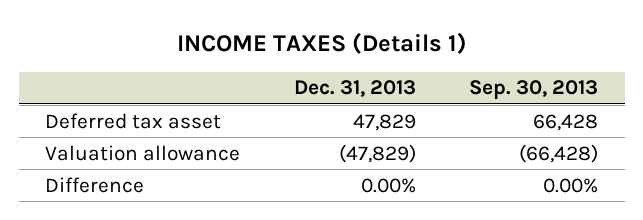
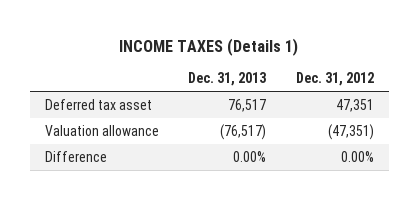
[469,80,599,100] Sep. 30, 2013 -> none
none -> [295,72,374,87] Dec. 31, 2012
[352,113,416,131] 47,829 -> [228,98,267,112] 76,517
[338,143,416,163] (47,829) -> [220,123,267,140] (76,517)

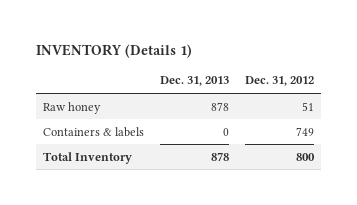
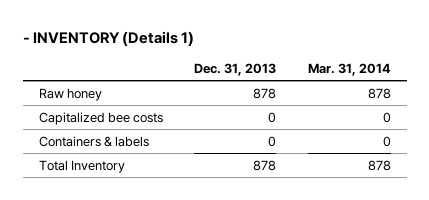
[35,44,192,59] INVENTORY (Details 1) -> [22,31,194,47] - INVENTORY (Details 1)
[244,76,314,87] Dec. 31, 2012 -> none
none -> [307,62,391,76] Mar. 31, 2014
none -> [38,111,163,125] Capitalized bee costs

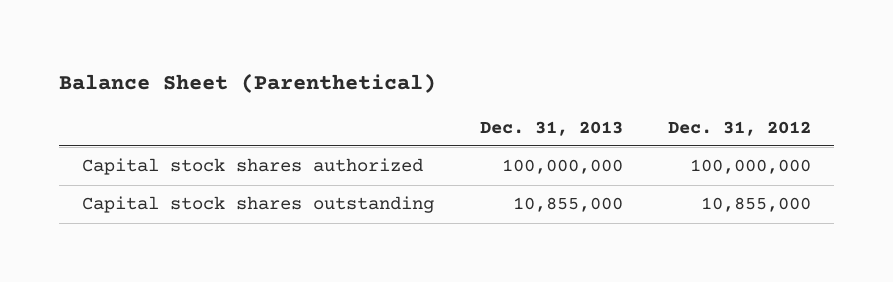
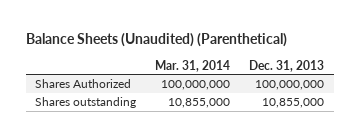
[59,73,437,94] Balance Sheet (Parenthetical) -> [25,33,287,48] Balance Sheets (Unaudited) (Parenthetical)
[668,120,812,136] Dec. 31, 2012 -> none
none -> [155,59,231,72] Mar. 31, 2014
[81,158,423,176] Capital stock shares authorized -> [35,79,132,89] Shares Authorized
[81,196,434,214] Capital stock shares outstanding -> [35,97,137,109] Shares outstanding

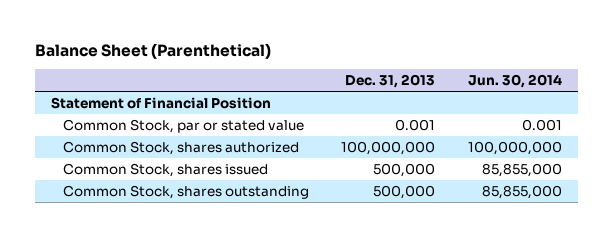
[25,33,287,48] Balance Sheets (Unaudited) (Parenthetical) -> [35,42,272,59] Balance Sheet (Parenthetical)
[155,59,231,72] Mar. 31, 2014 -> none
none -> [467,73,562,88] Jun. 30, 2014
none -> [51,96,272,109] Statement of Financial Position
none -> [62,118,304,133] Common Stock, par or stated value
[35,79,132,89] Shares Authorized -> [62,140,299,155] Common Stock, shares authorized
none -> [62,162,268,177] Common Stock, shares issued
[35,97,137,109] Shares outstanding -> [62,184,309,199] Common Stock, shares outstanding
[262,98,325,109] 10,855,000 -> [373,184,436,199] 500,000

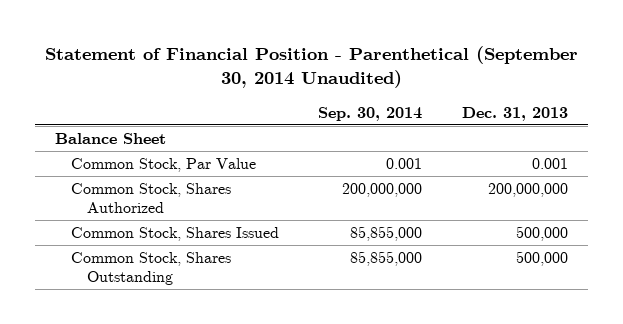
[35,42,272,59] Balance Sheet (Parenthetical) -> [44,45,578,89] Statement of Financial Position - Parenthetical (September 30, 2014 Unaudited)
[467,73,562,88] Jun. 30, 2014 -> none
none -> [318,106,423,121] Sep. 30, 2014
[51,96,272,109] Statement of Financial Position -> [55,132,167,144] Balance Sheet
[62,118,304,133] Common Stock, par or stated value -> [70,157,256,172] Common Stock, Par Value
[62,140,299,155] Common Stock, shares authorized -> [70,182,231,213] Common Stock, Shares Authorized
[341,140,436,155] 100,000,000 -> [487,182,568,197] 200,000,000
[62,162,268,177] Common Stock, shares issued -> [70,226,279,241] Common Stock, Shares Issued
[62,184,309,199] Common Stock, shares outstanding -> [70,251,231,285] Common Stock, Shares Outstanding

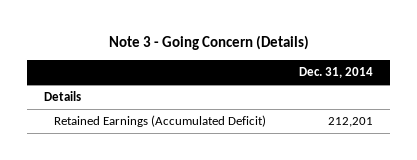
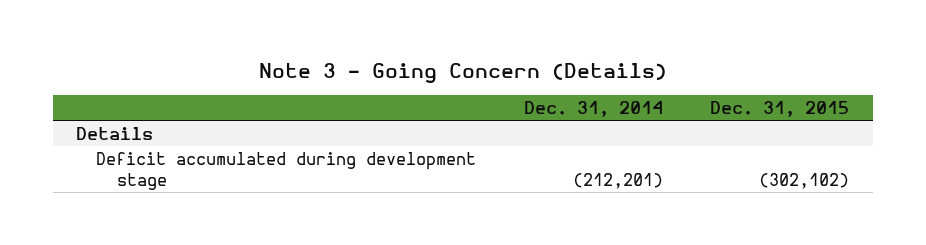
none -> [710,100,850,117] Dec. 31, 2015
[53,115,266,128] Retained Earnings (Accumulated Deficit) -> [96,151,477,190] Deficit accumulated during development stage
[328,117,374,128] 212,201 -> [572,172,663,189] (212,201)

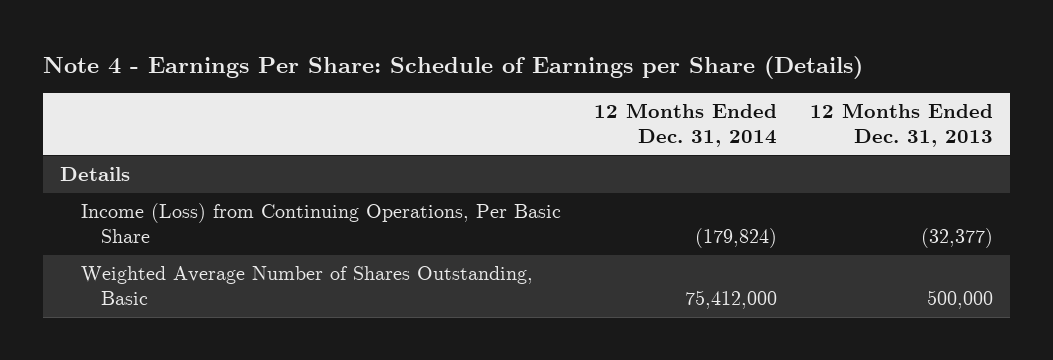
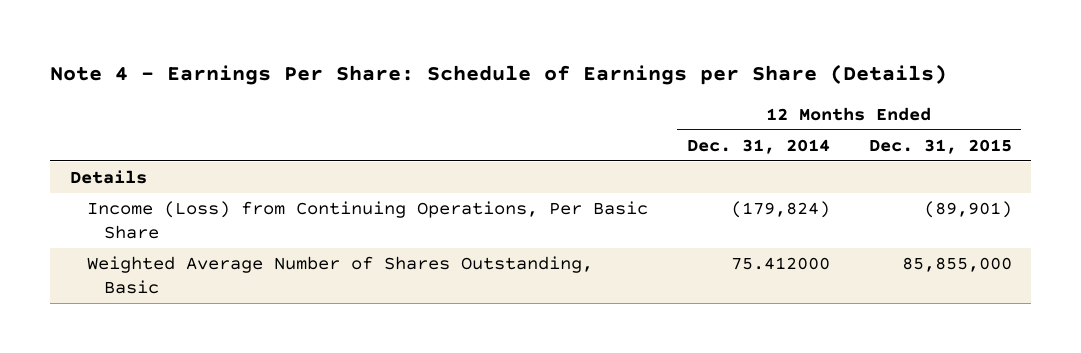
[810,103,994,147] 12 Months Ended Dec. 31, 2013 -> none
none -> [868,138,1012,154] Dec. 31, 2015
[684,289,777,309] 75,412,000 -> [730,257,830,271] 75.412000

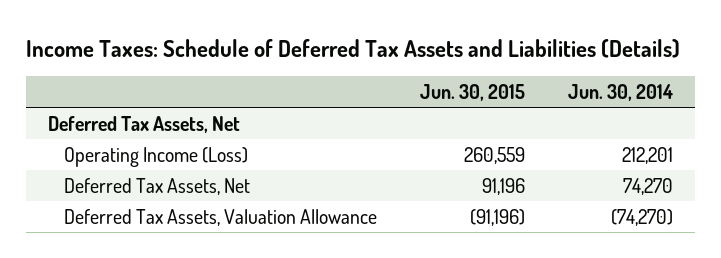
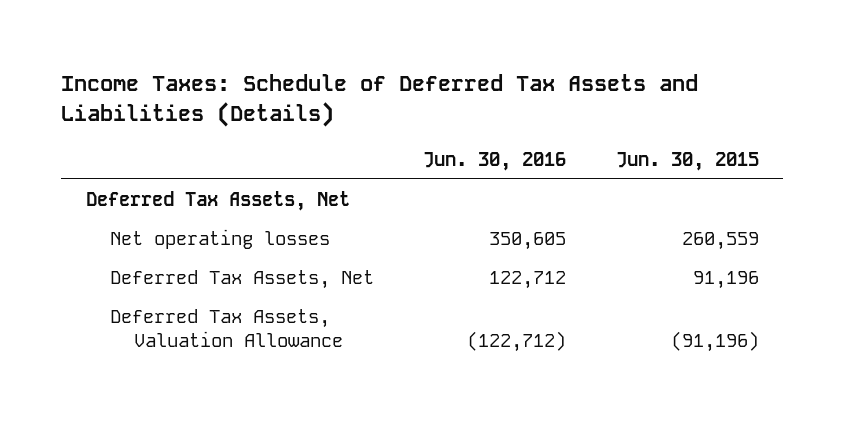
[567,83,673,101] Jun. 30, 2014 -> none
none -> [423,151,567,171] Jun. 30, 2016
[63,146,248,167] Operating Income (Loss) -> [110,229,331,250] Net operating losses

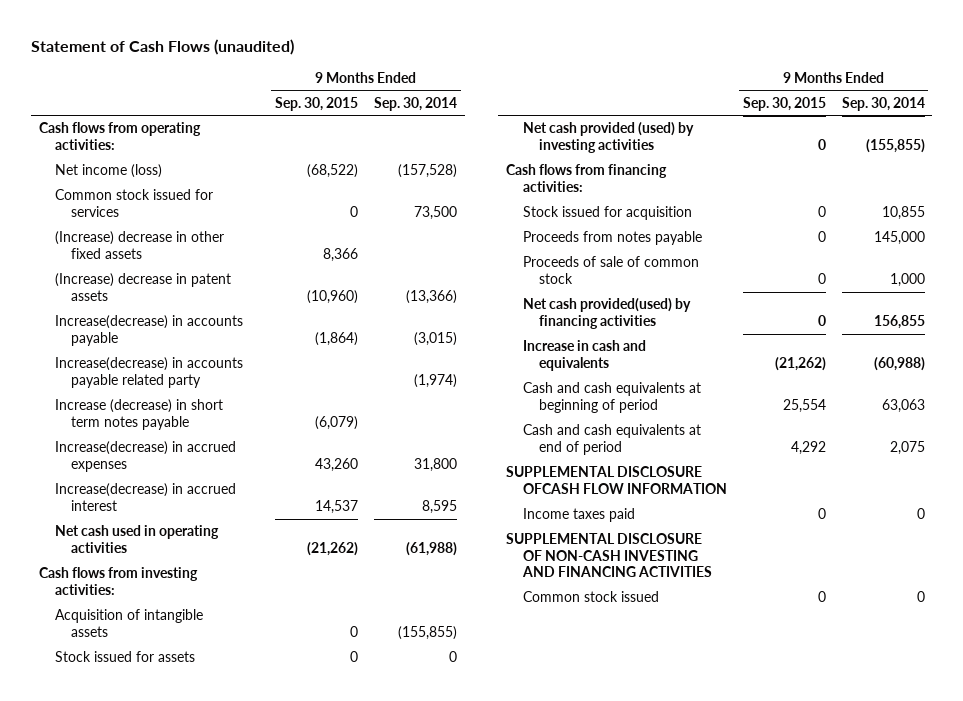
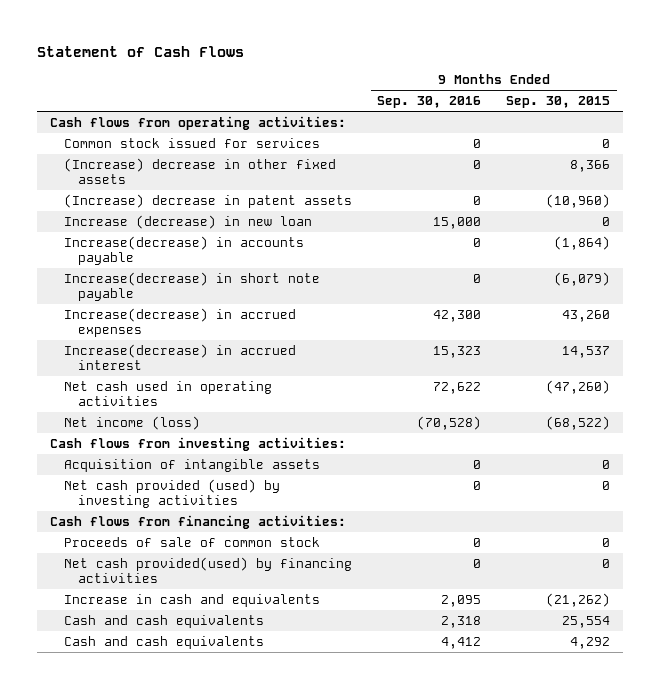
[30,38,294,55] Statement of Cash Flows (unaudited) -> [37,45,245,57] Statement of Cash Flows
[373,96,457,111] Sep. 30, 2014 -> none
none -> [377,96,482,109] Sep. 30, 2016
none -> [64,214,313,229] Increase (decrease) in new loan
[54,357,243,388] Increase(decrease) in accounts payable related party -> none
[54,399,223,430] Increase (decrease) in short term notes payable -> [64,271,321,302] Increase(decrease) in short note payable
[306,541,358,556] (21,262) -> [546,379,611,394] (47,260)
[54,164,162,179] Net income (loss) -> [64,415,201,430] Net income (loss)
[54,651,195,663] Stock issued for assets -> none
[522,206,692,221] Stock issued for acquisition -> none
[522,231,702,246] Proceeds from notes payable -> none
[506,466,727,494] SUPPLEMENTAL DISCLOSURE OFCASH FLOW INFORMATION -> none
[522,508,635,523] Income taxes paid -> none
[506,533,712,578] SUPPLEMENTAL DISCLOSURE OF NON-CASH INVESTING AND FINANCING ACTIVITIES -> none
[522,591,659,603] Common stock issued -> none
[522,382,701,413] Cash and cash equivalents at beginning of period -> [64,614,265,628] Cash and cash equivalents
[522,424,701,455] Cash and cash equivalents at end of period -> [64,635,265,649] Cash and cash equivalents

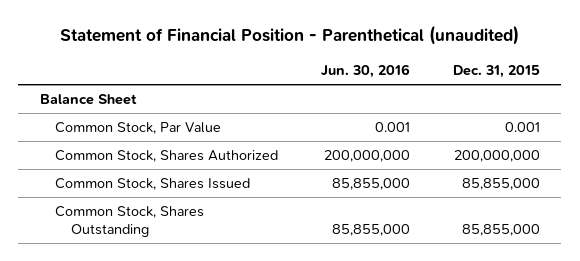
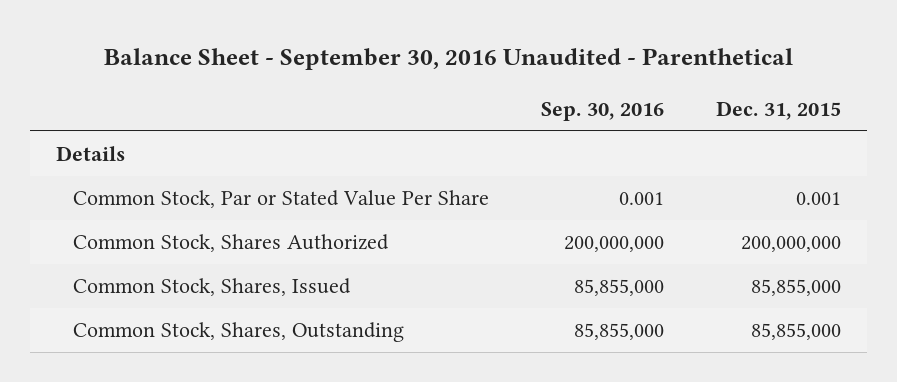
[59,25,519,46] Statement of Financial Position - Parenthetical (unaudited) -> [103,47,793,70] Balance Sheet - September 30, 2016 Unaudited - Parenthetical
[320,64,410,79] Jun. 30, 2016 -> none
none -> [540,101,664,121] Sep. 30, 2016
[39,94,137,106] Balance Sheet -> none
none -> [56,146,126,162] Details
[55,122,222,135] Common Stock, Par Value -> [73,190,490,209] Common Stock, Par or Stated Value Per Share
[55,178,251,191] Common Stock, Shares Issued -> [73,278,352,297] Common Stock, Shares, Issued
[55,206,205,237] Common Stock, Shares Outstanding -> [73,322,405,343] Common Stock, Shares, Outstanding

